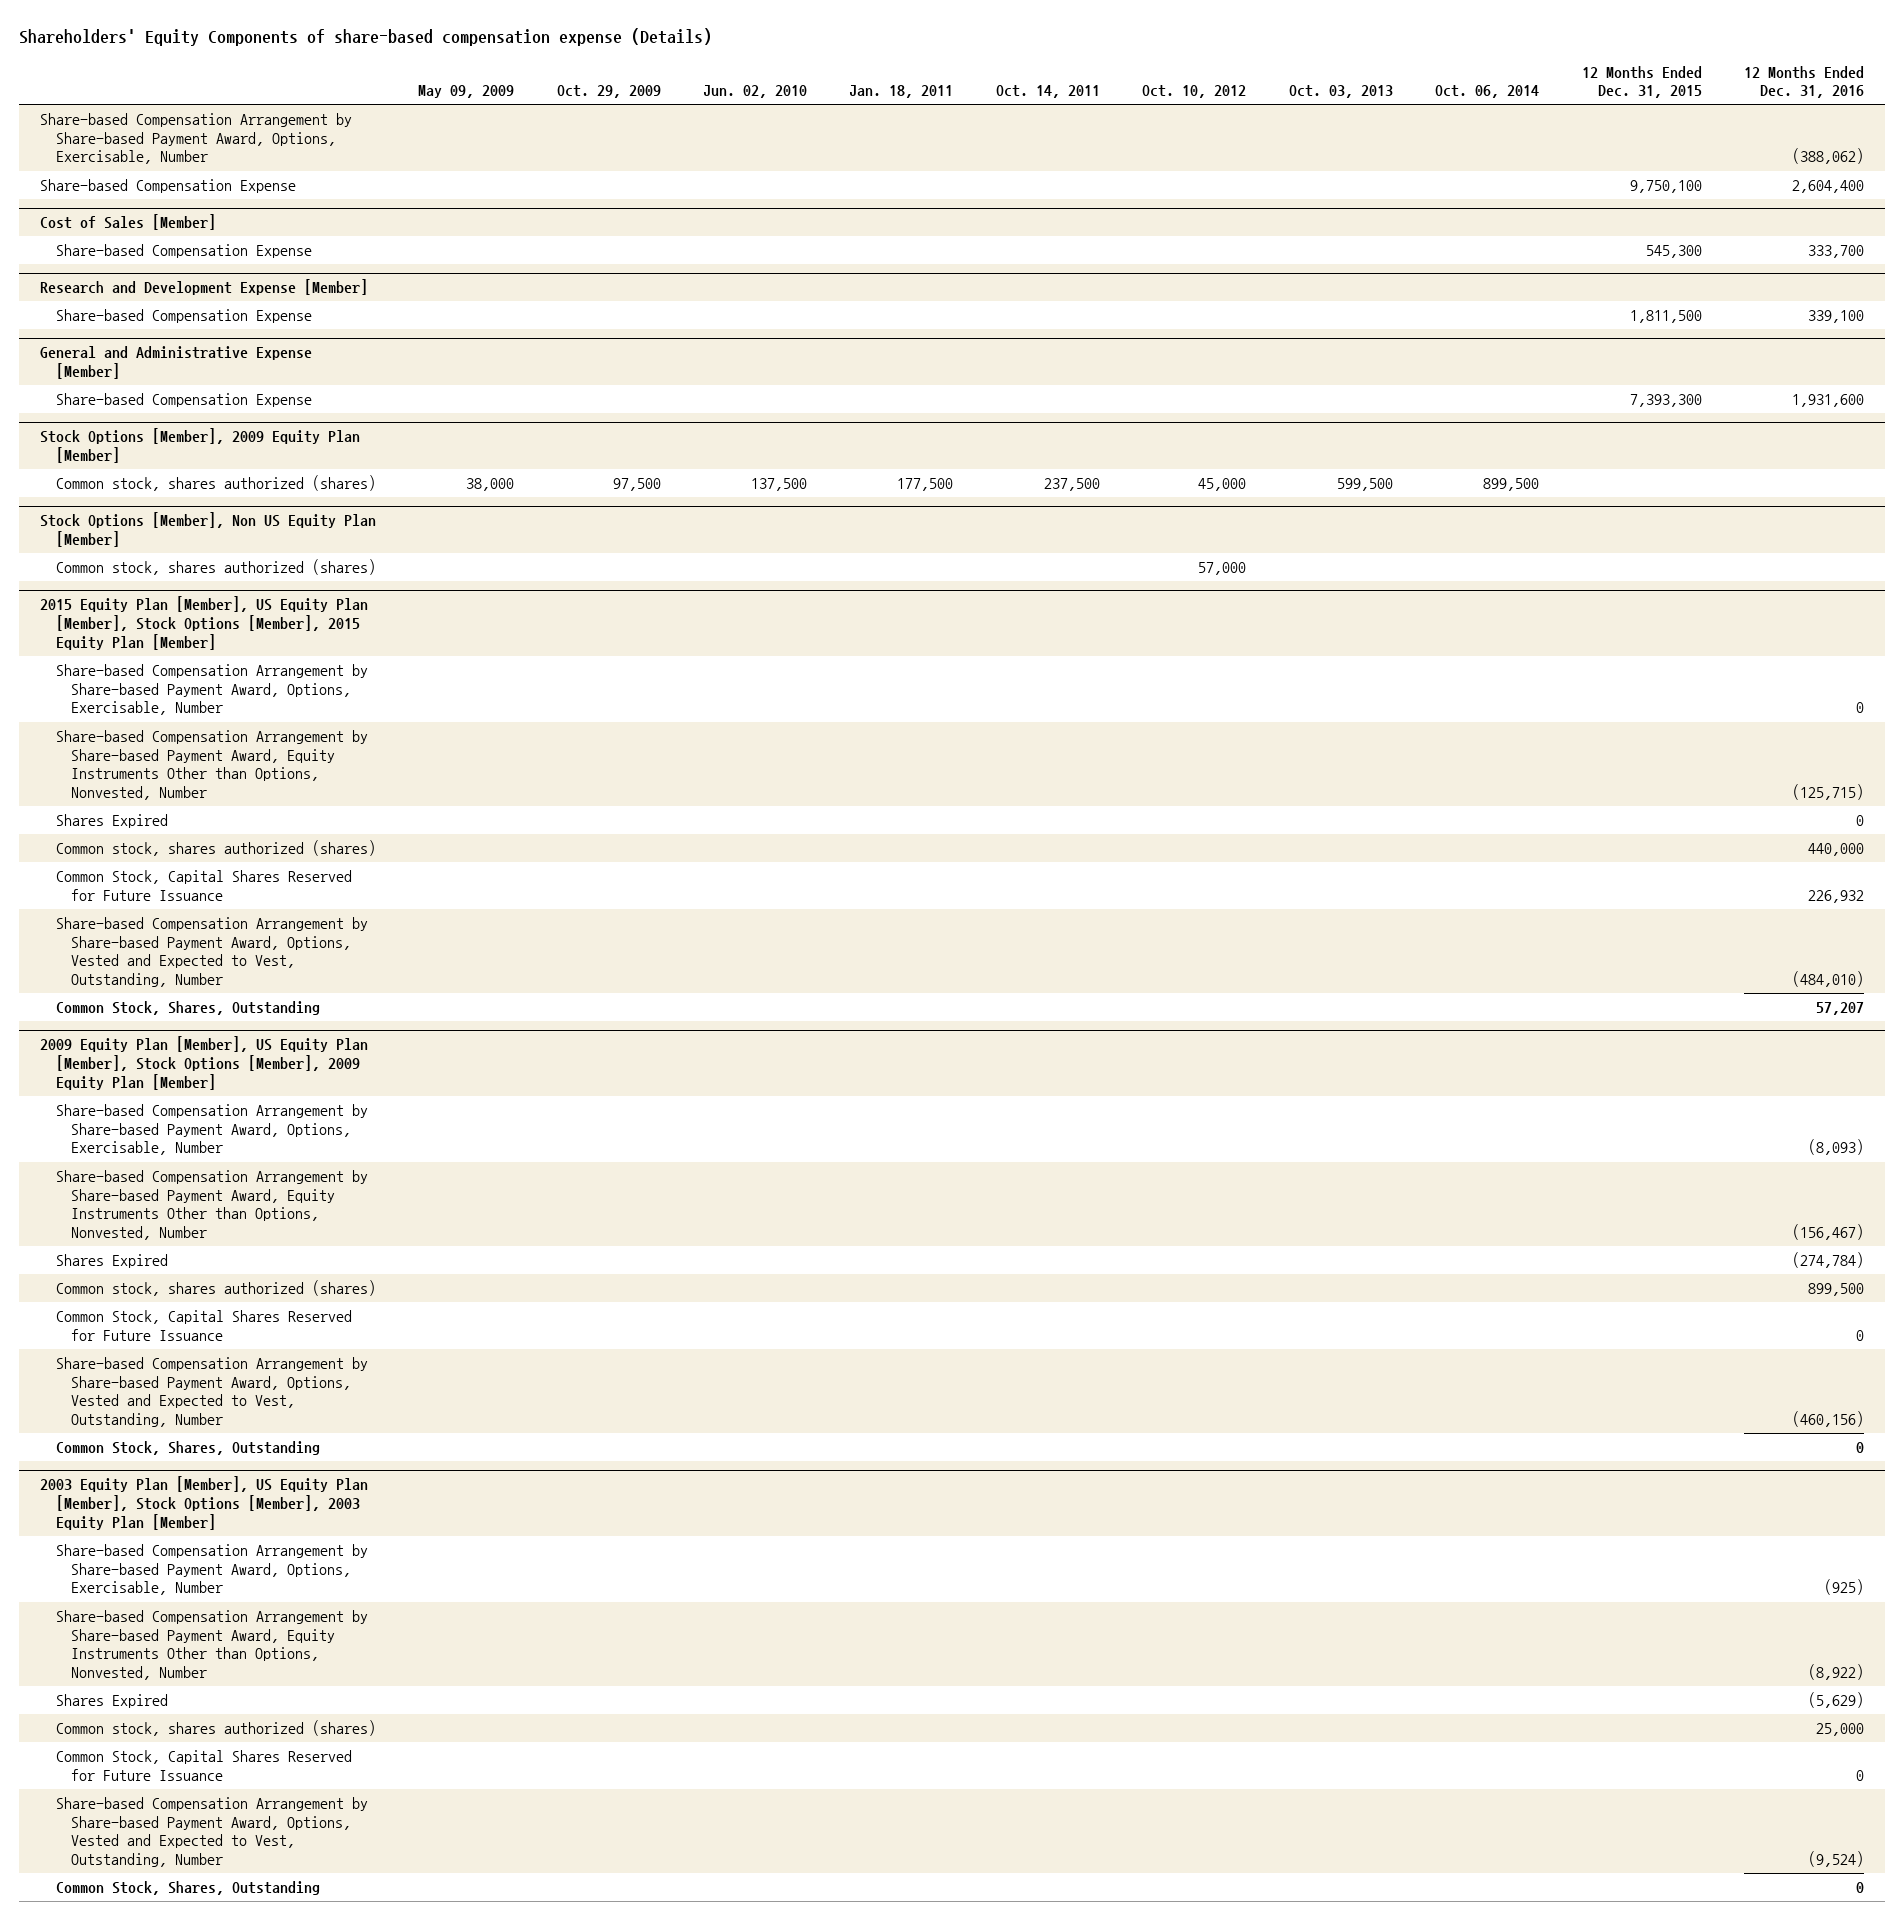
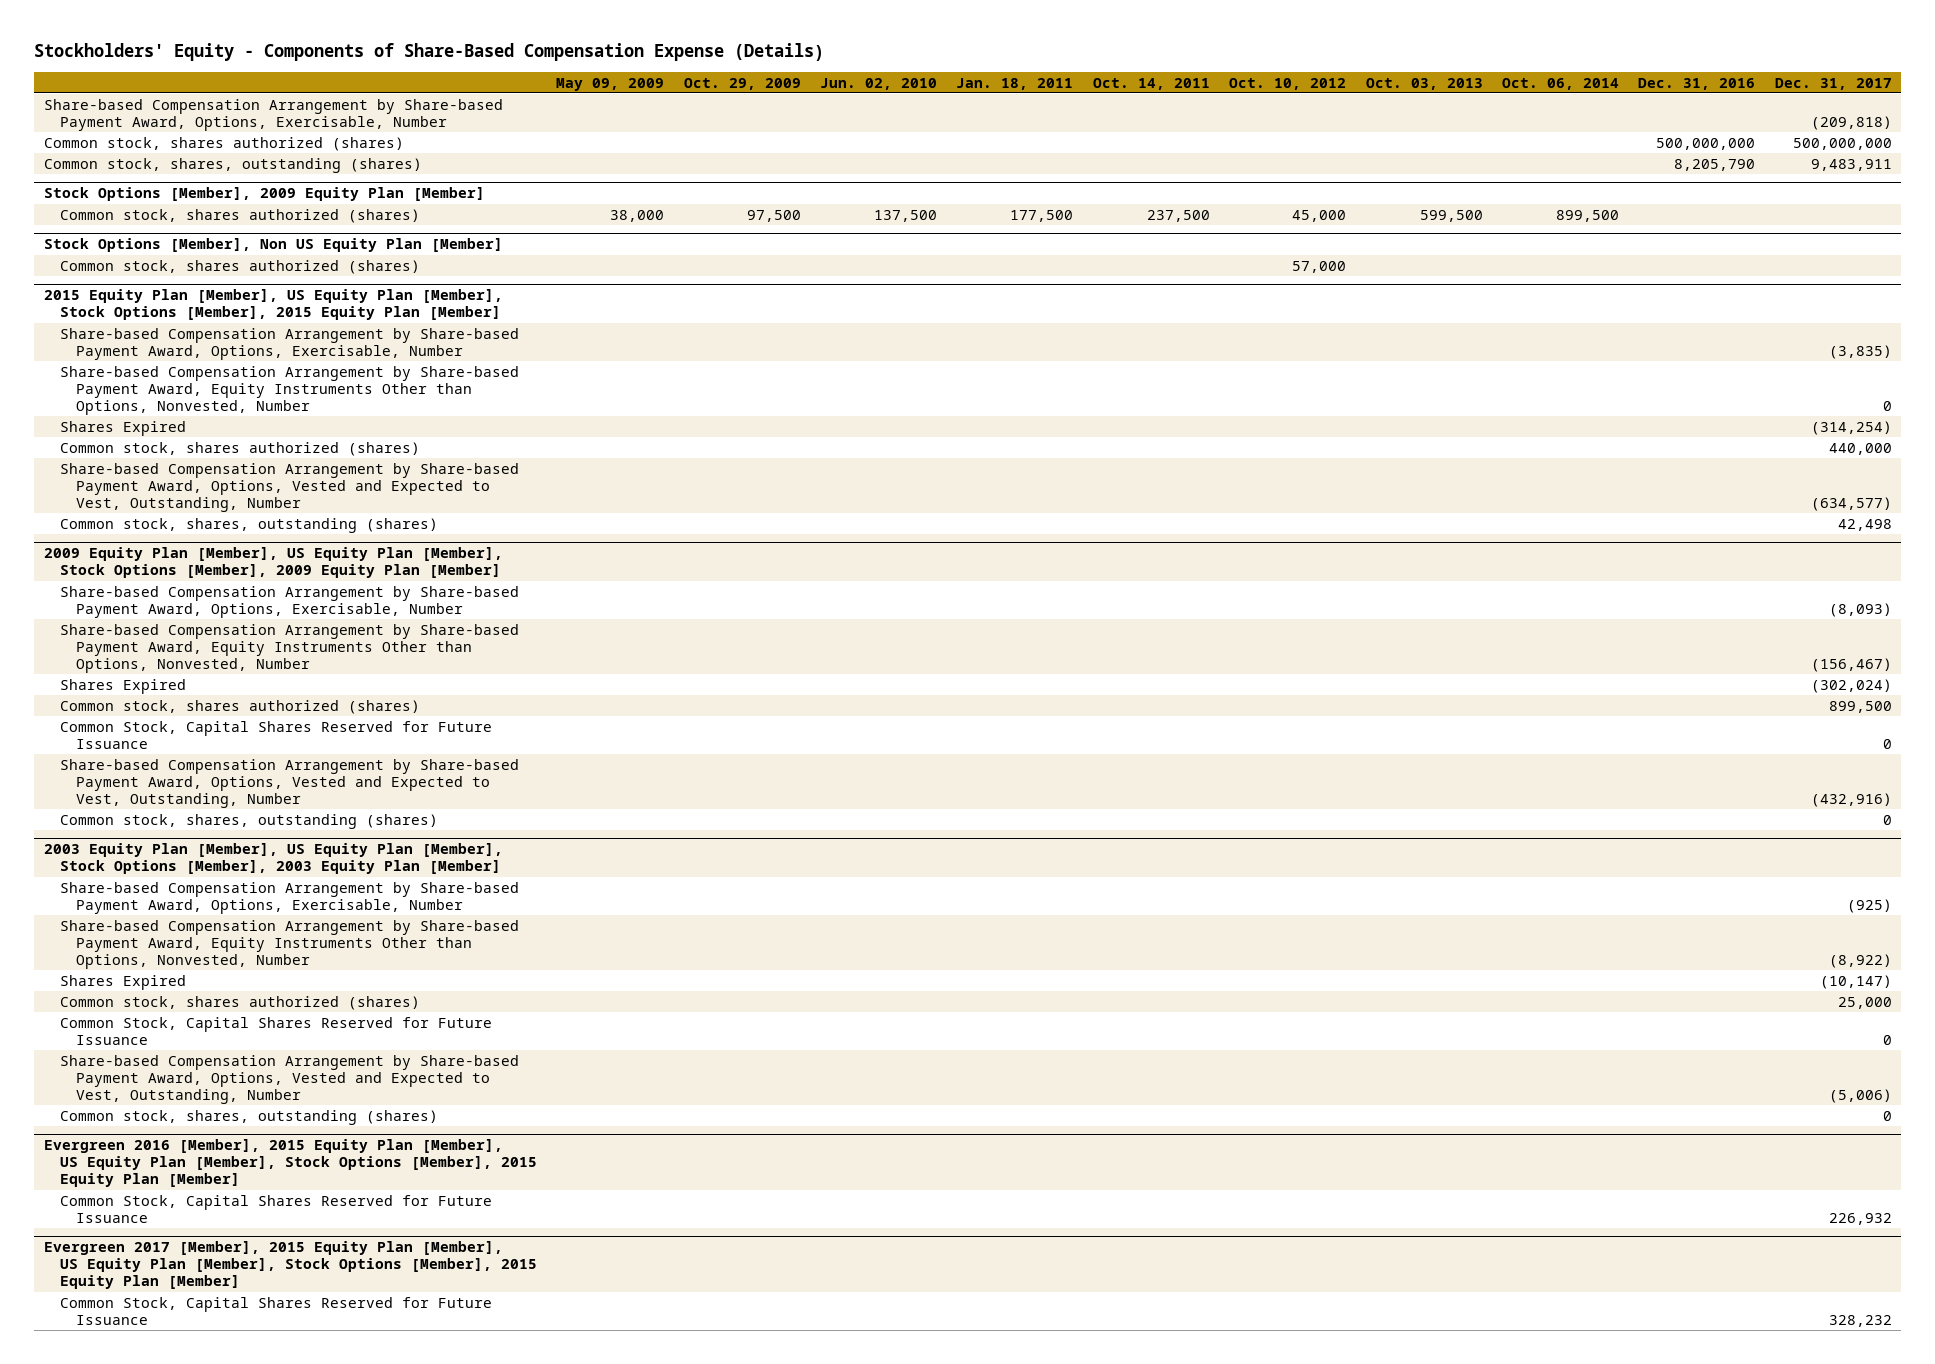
[18,28,712,47] Shareholders' Equity Components of share-based compensation expense (Details) -> [33,42,824,61] Stockholders' Equity - Components of Share-Based Compensation Expense (Details)
[1581,65,1702,99] 12 Months Ended Dec. 31, 2015 -> none
[1744,65,1865,99] 12 Months Ended Dec. 31, 2016 -> none
none -> [1638,77,1756,90] Dec. 31, 2016
none -> [1774,77,1892,90] Dec. 31, 2017
[39,178,296,193] Share-based Compensation Expense -> none
[39,214,216,231] Cost of Sales [Member] -> none
[55,243,312,258] Share-based Compensation Expense -> none
[39,279,368,296] Research and Development Expense [Member] -> none
[55,308,312,323] Share-based Compensation Expense -> none
[39,346,312,380] General and Administrative Expense [Member] -> none
[55,392,312,407] Share-based Compensation Expense -> none
none -> [43,136,404,151] Common stock, shares authorized (shares)
none -> [43,157,422,173] Common stock, shares, outstanding (shares)
[55,869,352,901] Common Stock, Capital Shares Reserved for Future Issuance -> none
[55,1000,320,1015] Common Stock, Shares, Outstanding -> [59,517,438,533] Common stock, shares, outstanding (shares)
[55,1440,320,1455] Common Stock, Shares, Outstanding -> [59,813,438,829] Common stock, shares, outstanding (shares)
[55,1880,320,1895] Common Stock, Shares, Outstanding -> [59,1109,438,1125] Common stock, shares, outstanding (shares)
none -> [43,1139,537,1188] Evergreen 2016 [Member], 2015 Equity Plan [Member], US Equity Plan [Member], Stock Options [Member], 2015 Equity Plan [Member]
none -> [59,1194,492,1223] Common Stock, Capital Shares Reserved for Future Issuance
none -> [43,1241,537,1290] Evergreen 2017 [Member], 2015 Equity Plan [Member], US Equity Plan [Member], Stock Options [Member], 2015 Equity Plan [Member]
none -> [59,1296,492,1325] Common Stock, Capital Shares Reserved for Future Issuance

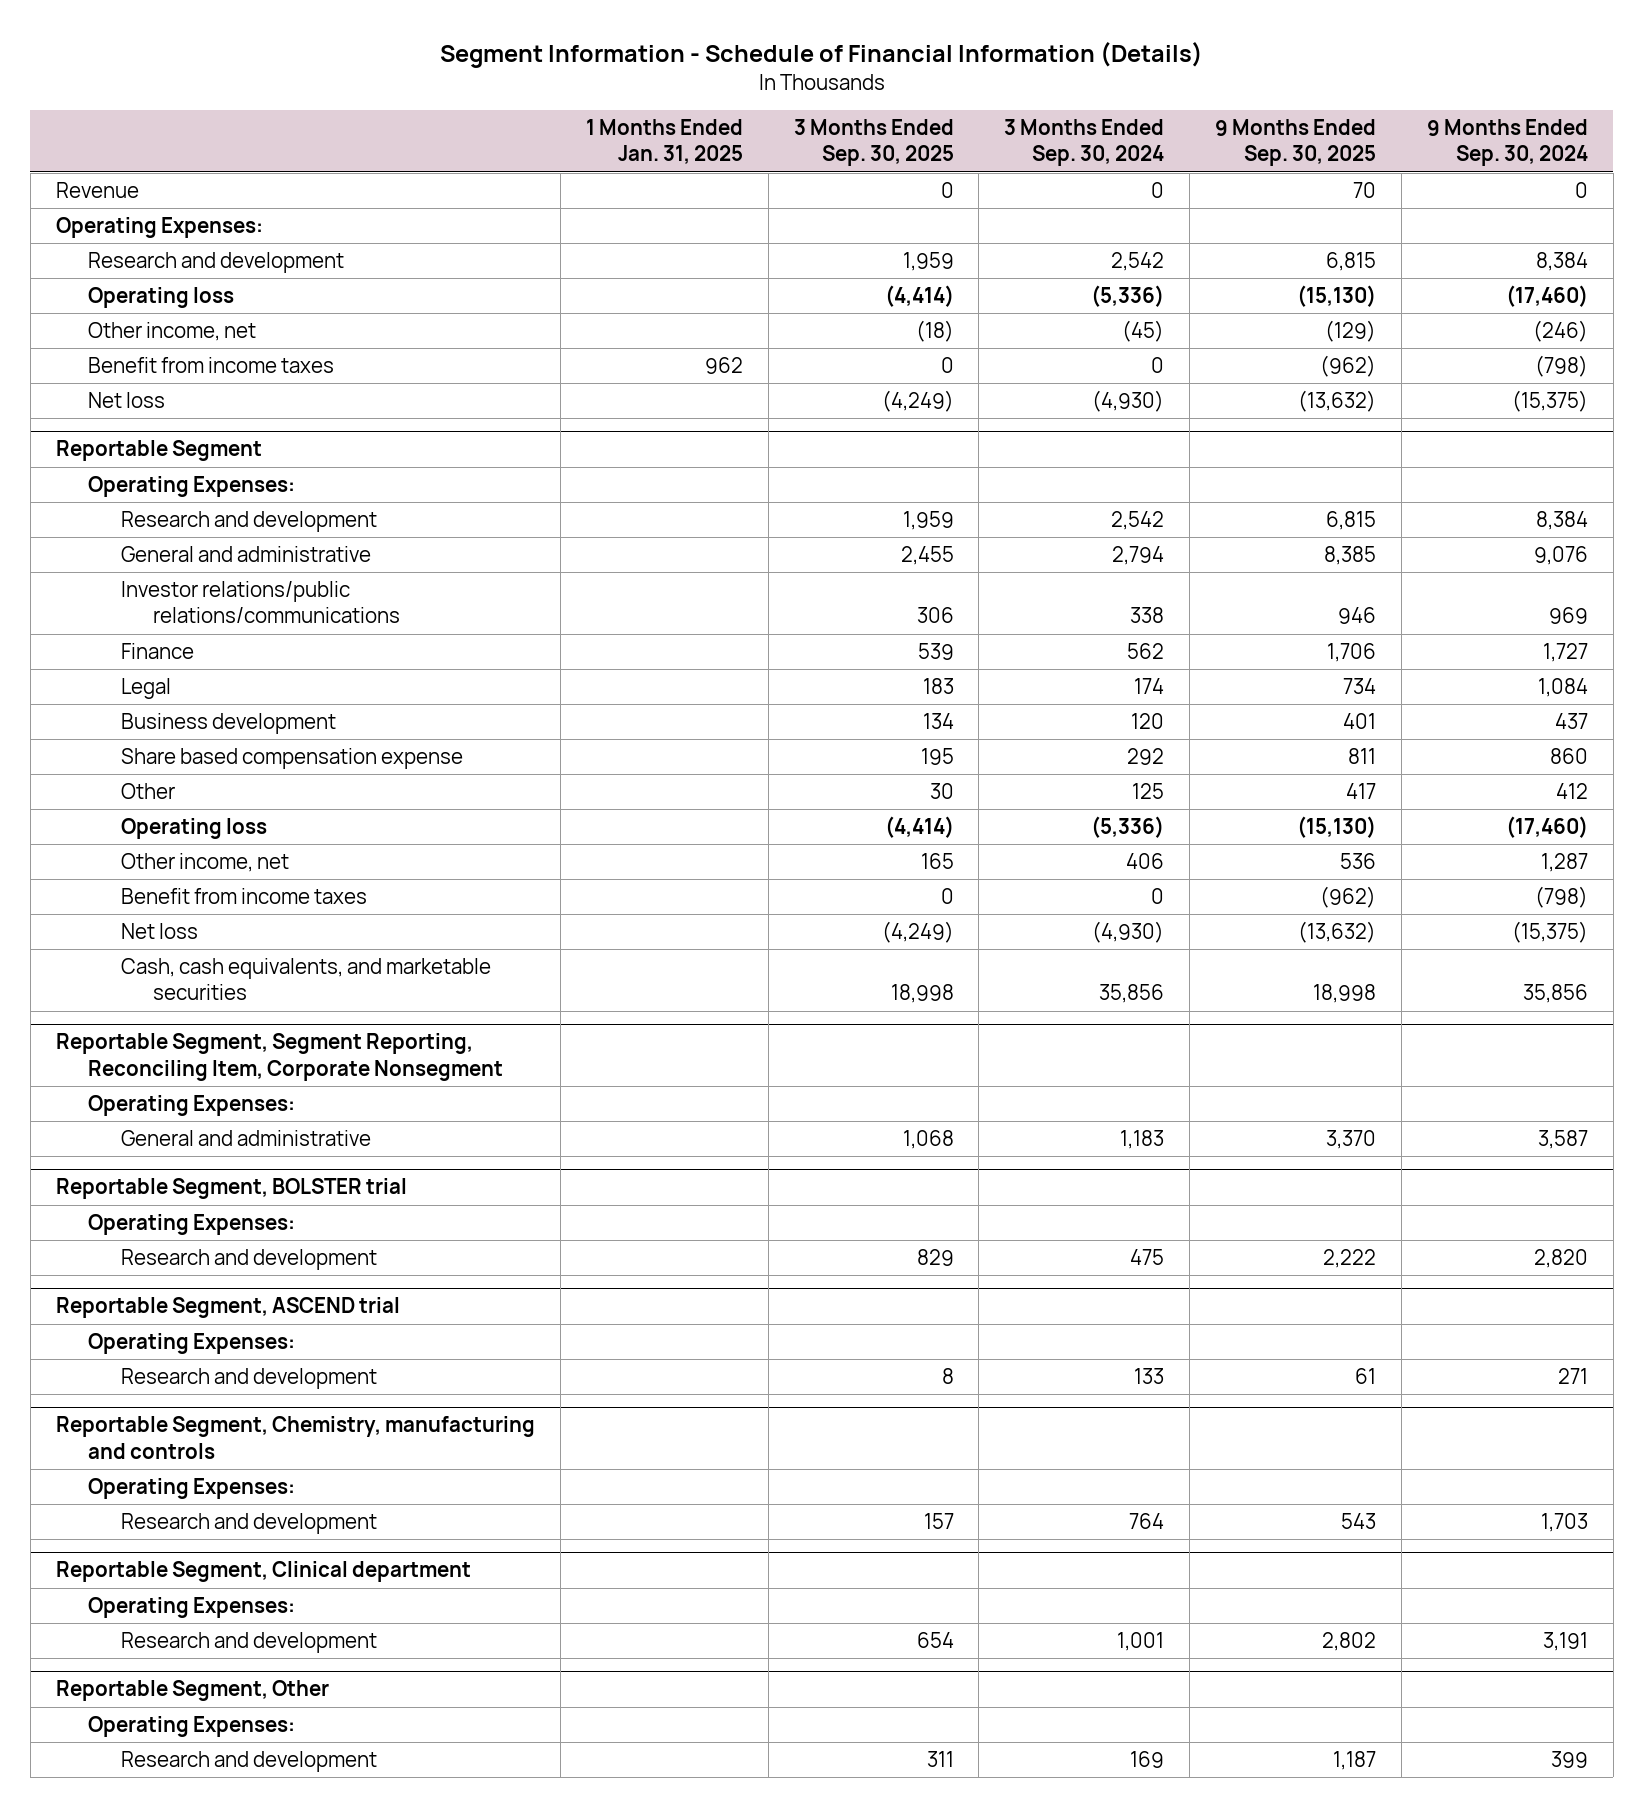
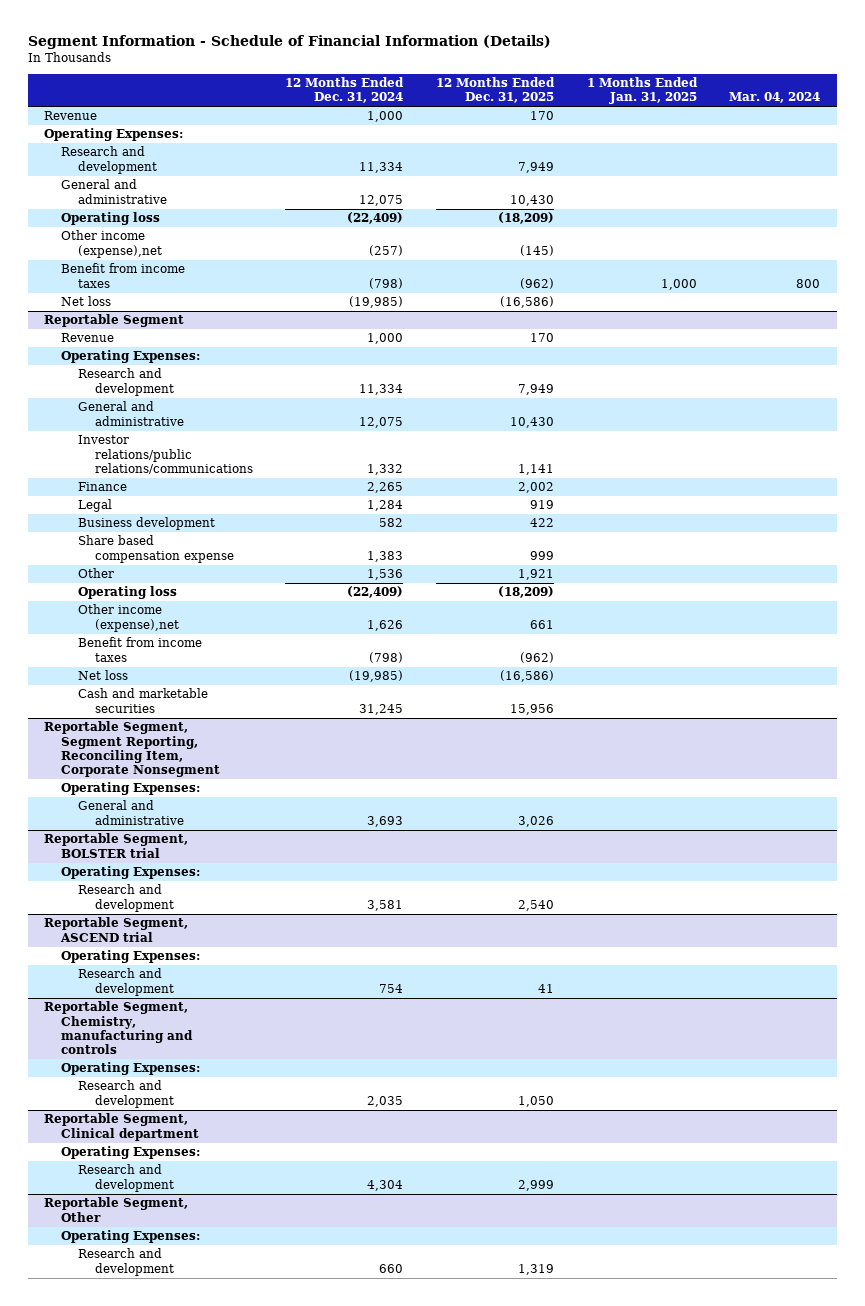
[793,119,954,167] 3 Months Ended Sep. 30, 2025 -> none
[1004,119,1165,167] 3 Months Ended Sep. 30, 2024 -> none
[1215,119,1377,167] 9 Months Ended Sep. 30, 2025 -> none
[1426,119,1588,167] 9 Months Ended Sep. 30, 2024 -> none
none -> [285,76,405,104] 12 Months Ended Dec. 31, 2024
none -> [436,76,556,104] 12 Months Ended Dec. 31, 2025
none -> [729,92,821,104] Mar. 04, 2024
none -> [61,179,167,204] General and administrative
[88,322,257,342] Other income, net -> [61,230,162,258] Other income (expense),net
[704,357,743,375] 962 -> [660,278,697,290] 1,000
none -> [61,333,115,343] Revenue
[120,853,289,873] Other income, net -> [77,604,179,632] Other income (expense),net
[120,958,491,1001] Cash, cash equivalents, and marketable securities -> [77,688,208,713] Cash and marketable securities

